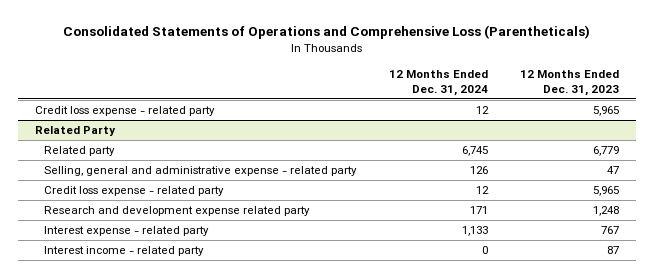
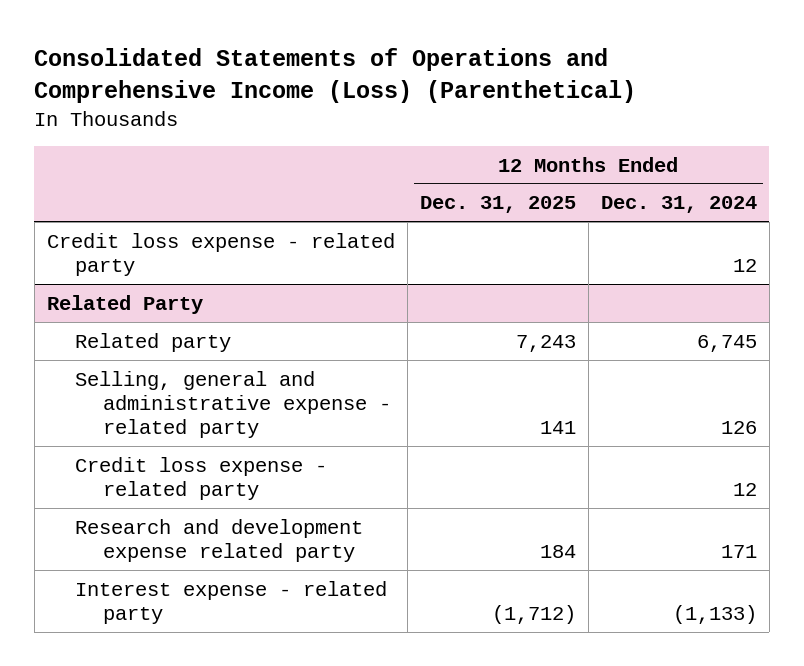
[63,25,591,40] Consolidated Statements of Operations and Comprehensive Loss (Parentheticals) -> [34,48,637,103] Consolidated Statements of Operations and Comprehensive Income (Loss) (Parenthetical)
[520,69,620,96] 12 Months Ended Dec. 31, 2023 -> none
none -> [419,196,576,214] Dec. 31, 2025
[43,246,204,257] Interest income - related party -> none
[461,226,488,237] 1,133 -> [672,604,757,624] (1,133)

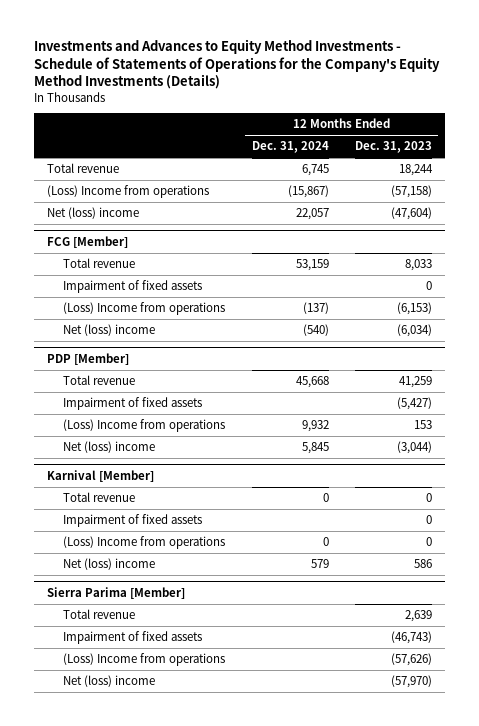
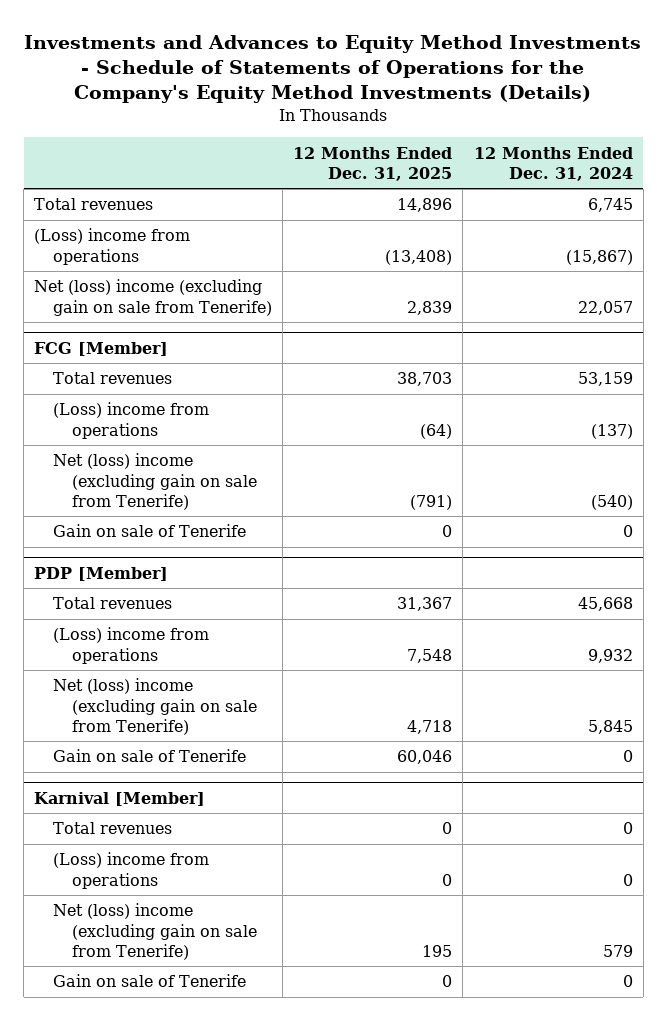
[354,141,432,154] Dec. 31, 2023 -> none
none -> [293,146,453,181] 12 Months Ended Dec. 31, 2025
[46,163,119,174] Total revenue -> [34,198,154,211] Total revenues
[46,185,209,199] (Loss) Income from operations -> [34,228,191,265] (Loss) income from operations
[46,207,139,220] Net (loss) income -> [34,279,272,316] Net (loss) income (excluding gain on sale from Tenerife)
[63,280,203,294] Impairment of fixed assets -> none
[63,258,136,269] Total revenue -> [52,372,172,385] Total revenues
[63,302,226,316] (Loss) Income from operations -> [52,402,209,439] (Loss) income from operations
[63,324,156,337] Net (loss) income -> [52,453,257,510] Net (loss) income (excluding gain on sale from Tenerife)
none -> [52,524,246,538] Gain on sale of Tenerife
[63,397,203,411] Impairment of fixed assets -> none
[63,375,136,386] Total revenue -> [52,597,172,610] Total revenues
[63,419,226,433] (Loss) Income from operations -> [52,627,209,664] (Loss) income from operations
[63,441,156,454] Net (loss) income -> [52,678,257,735] Net (loss) income (excluding gain on sale from Tenerife)
none -> [52,749,246,763] Gain on sale of Tenerife
[63,514,203,528] Impairment of fixed assets -> none
[46,586,185,599] Sierra Parima [Member] -> none
[63,609,136,620] Total revenue -> none
[63,631,203,645] Impairment of fixed assets -> none
[63,653,226,667] (Loss) Income from operations -> none
[63,675,156,688] Net (loss) income -> none
[63,492,136,503] Total revenue -> [52,822,172,835] Total revenues
[63,536,226,550] (Loss) Income from operations -> [52,852,209,889] (Loss) income from operations
[63,558,156,571] Net (loss) income -> [52,903,257,960] Net (loss) income (excluding gain on sale from Tenerife)
none -> [52,974,246,988] Gain on sale of Tenerife

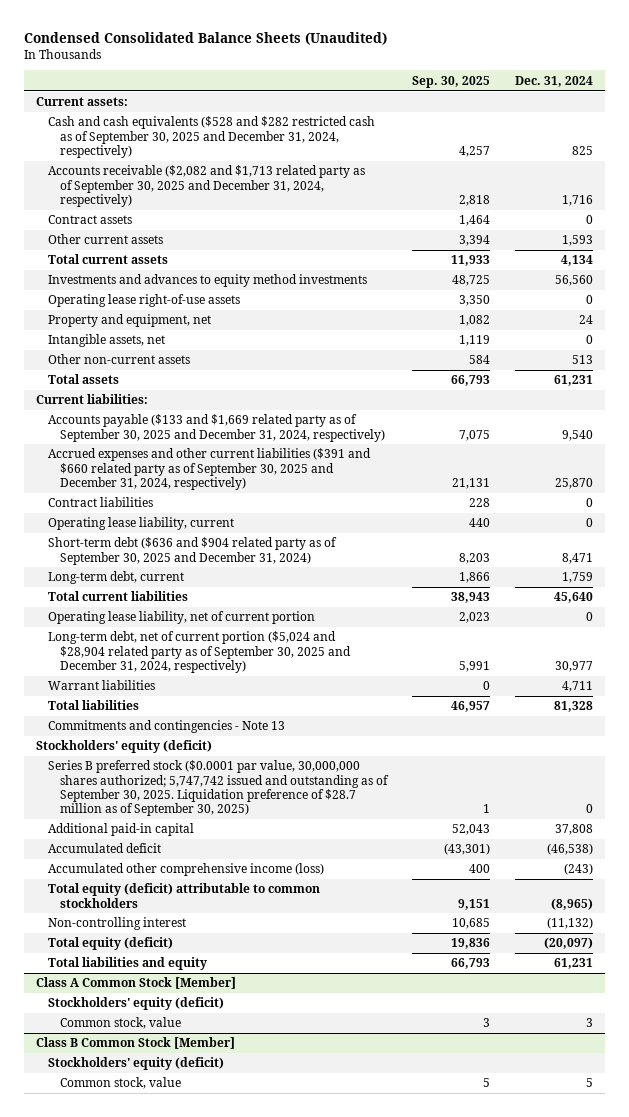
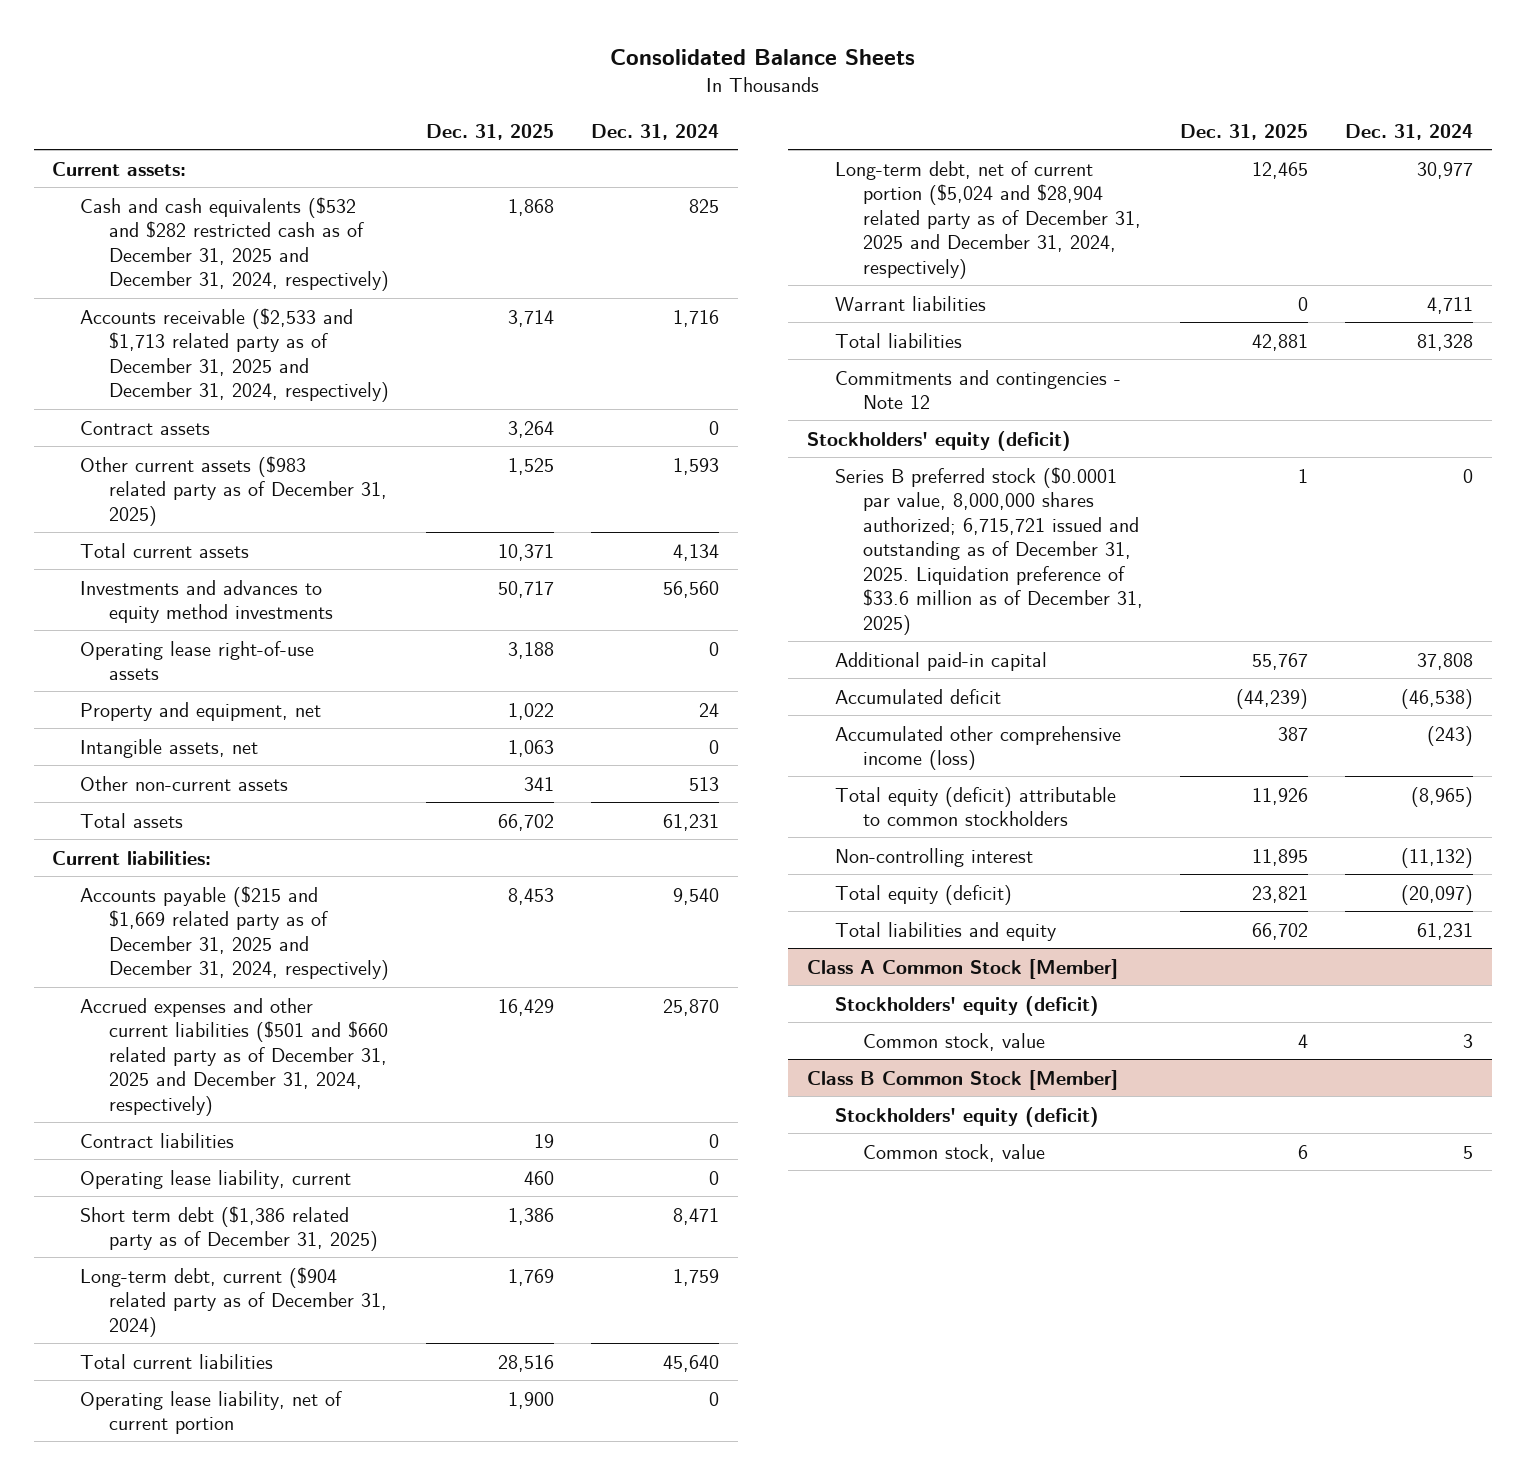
[24,31,388,45] Condensed Consolidated Balance Sheets (Unaudited) -> [609,49,915,66] Consolidated Balance Sheets
[412,75,491,88] Sep. 30, 2025 -> none
none -> [425,124,554,141] Dec. 31, 2025
[48,116,376,158] Cash and cash equivalents ($528 and $282 restricted cash as of September 30, 2025 and December 31, 2024, respectively) -> [80,196,389,292] Cash and cash equivalents ($532 and $282 restricted cash as of December 31, 2025 and December 31, 2024, respectively)
[48,165,366,207] Accounts receivable ($2,082 and $1,713 related party as of September 30, 2025 and December 31, 2024, respectively) -> [80,307,389,403] Accounts receivable ($2,533 and $1,713 related party as of December 31, 2025 and December 31, 2024, respectively)
[48,234,164,245] Other current assets -> [80,455,387,526] Other current assets ($983 related party as of December 31, 2025)
[48,414,386,442] Accounts payable ($133 and $1,669 related party as of September 30, 2025 and December 31, 2024, respectively) -> [80,885,389,981] Accounts payable ($215 and $1,669 related party as of December 31, 2025 and December 31, 2024, respectively)
[48,448,372,490] Accrued expenses and other current liabilities ($391 and $660 related party as of September 30, 2025 and December 31, 2024, respectively) -> [80,997,388,1116] Accrued expenses and other current liabilities ($501 and $660 related party as of December 31, 2025 and December 31, 2024, respectively)
[48,537,338,565] Short-term debt ($636 and $904 related party as of September 30, 2025 and December 31, 2024) -> [80,1205,378,1252] Short term debt ($1,386 related party as of December 31, 2025)
[48,571,185,585] Long-term debt, current -> [80,1266,387,1337] Long-term debt, current ($904 related party as of December 31, 2024)
[48,631,352,673] Long-term debt, net of current portion ($5,024 and $28,904 related party as of September 30, 2025 and December 31, 2024, respectively) -> [834,160,1142,279] Long-term debt, net of current portion ($5,024 and $28,904 related party as of December 31, 2025 and December 31, 2024, respectively)
[48,720,286,734] Commitments and contingencies - Note 13 -> [834,369,1121,410] Commitments and contingencies - Note 12
[48,760,390,816] Series B preferred stock ($0.0001 par value, 30,000,000 shares authorized; 5,747,742 issued and outstanding as of September 30, 2025. Liquidation preference of $28.7 million as of September 30, 2025) -> [834,466,1144,635] Series B preferred stock ($0.0001 par value, 8,000,000 shares authorized; 6,715,721 issued and outstanding as of December 31, 2025. Liquidation preference of $33.6 million as of December 31, 2025)

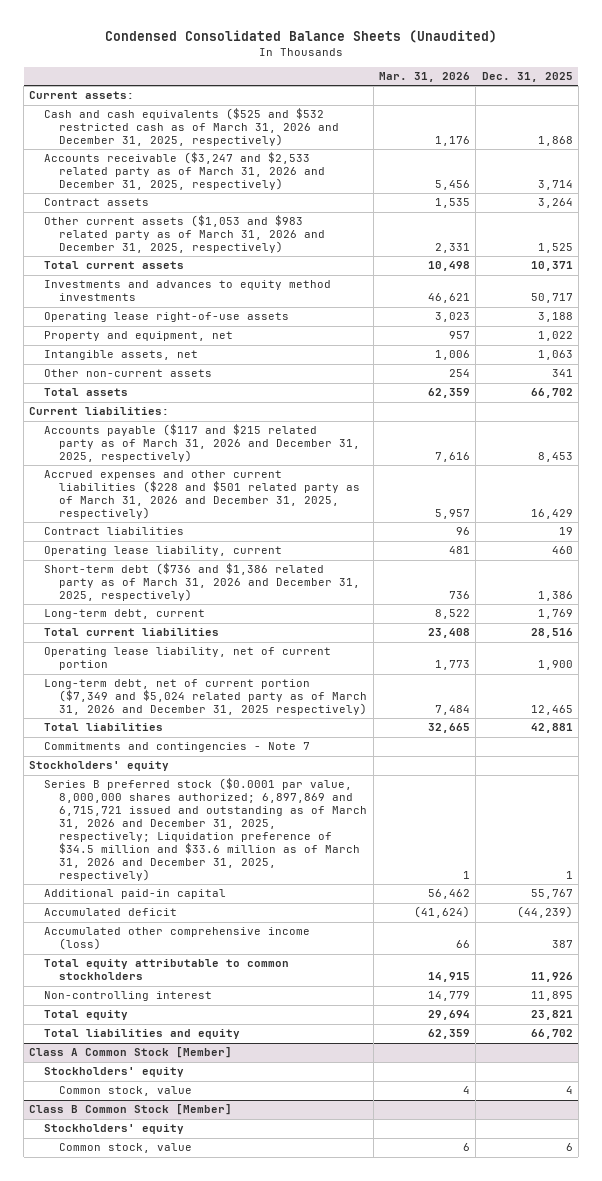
[609,49,915,66] Consolidated Balance Sheets -> [104,29,497,43] Condensed Consolidated Balance Sheets (Unaudited)
[590,124,719,141] Dec. 31, 2024 -> none
none -> [378,72,470,83] Mar. 31, 2026
[80,196,389,292] Cash and cash equivalents ($532 and $282 restricted cash as of December 31, 2025 and December 31, 2024, respectively) -> [44,108,340,147] Cash and cash equivalents ($525 and $532 restricted cash as of March 31, 2026 and December 31, 2025, respectively)
[80,307,389,403] Accounts receivable ($2,533 and $1,713 related party as of December 31, 2025 and December 31, 2024, respectively) -> [44,152,326,191] Accounts receivable ($3,247 and $2,533 related party as of March 31, 2026 and December 31, 2025, respectively)
[80,455,387,526] Other current assets ($983 related party as of December 31, 2025) -> [44,215,326,254] Other current assets ($1,053 and $983 related party as of March 31, 2026 and December 31, 2025, respectively)
[80,885,389,981] Accounts payable ($215 and $1,669 related party as of December 31, 2025 and December 31, 2024, respectively) -> [44,424,361,463] Accounts payable ($117 and $215 related party as of March 31, 2026 and December 31, 2025, respectively)
[80,997,388,1116] Accrued expenses and other current liabilities ($501 and $660 related party as of December 31, 2025 and December 31, 2024, respectively) -> [44,470,361,520] Accrued expenses and other current liabilities ($228 and $501 related party as of March 31, 2026 and December 31, 2025, respectively)
[80,1205,378,1252] Short term debt ($1,386 related party as of December 31, 2025) -> [44,563,361,602] Short-term debt ($736 and $1,386 related party as of March 31, 2026 and December 31, 2025, respectively)
[80,1266,387,1337] Long-term debt, current ($904 related party as of December 31, 2024) -> [44,609,206,620] Long-term debt, current
[834,295,986,311] Warrant liabilities -> none
[834,160,1142,279] Long-term debt, net of current portion ($5,024 and $28,904 related party as of December 31, 2025 and December 31, 2024, respectively) -> [44,679,368,716] Long-term debt, net of current portion ($7,349 and $5,024 related party as of March 31, 2026 and December 31, 2025 respectively)
[834,369,1121,410] Commitments and contingencies - Note 12 -> [44,742,311,753] Commitments and contingencies - Note 7
[806,430,1071,451] Stockholders' equity (deficit) -> [29,761,170,772] Stockholders' equity
[834,466,1144,635] Series B preferred stock ($0.0001 par value, 8,000,000 shares authorized; 6,715,721 issued and outstanding as of December 31, 2025. Liquidation preference of $33.6 million as of December 31, 2025) -> [44,778,368,881] Series B preferred stock ($0.0001 par value, 8,000,000 shares authorized; 6,897,869 and 6,715,721 issued and outstanding as of March 31, 2026 and December 31, 2025, respectively; Liquidation preference of $34.5 million and $33.6 million as of March 31, 2026 and December 31, 2025, respectively)
[834,786,1116,827] Total equity (deficit) attributable to common stockholders -> [44,959,290,981] Total equity attributable to common stockholders
[834,884,1012,905] Total equity (deficit) -> [44,1010,129,1021] Total equity
[834,995,1099,1016] Stockholders' equity (deficit) -> [44,1067,185,1078] Stockholders' equity
[834,1106,1099,1127] Stockholders' equity (deficit) -> [44,1124,185,1135] Stockholders' equity

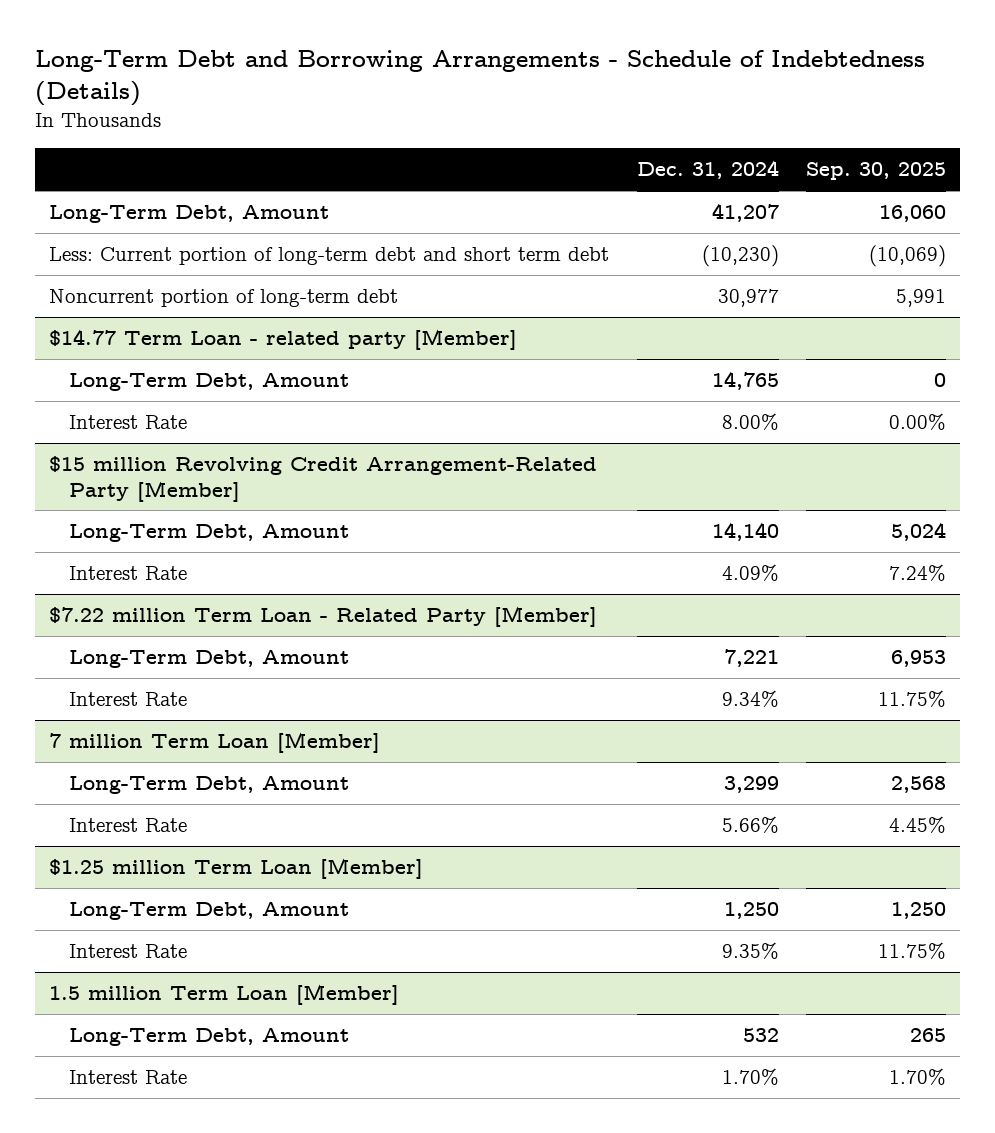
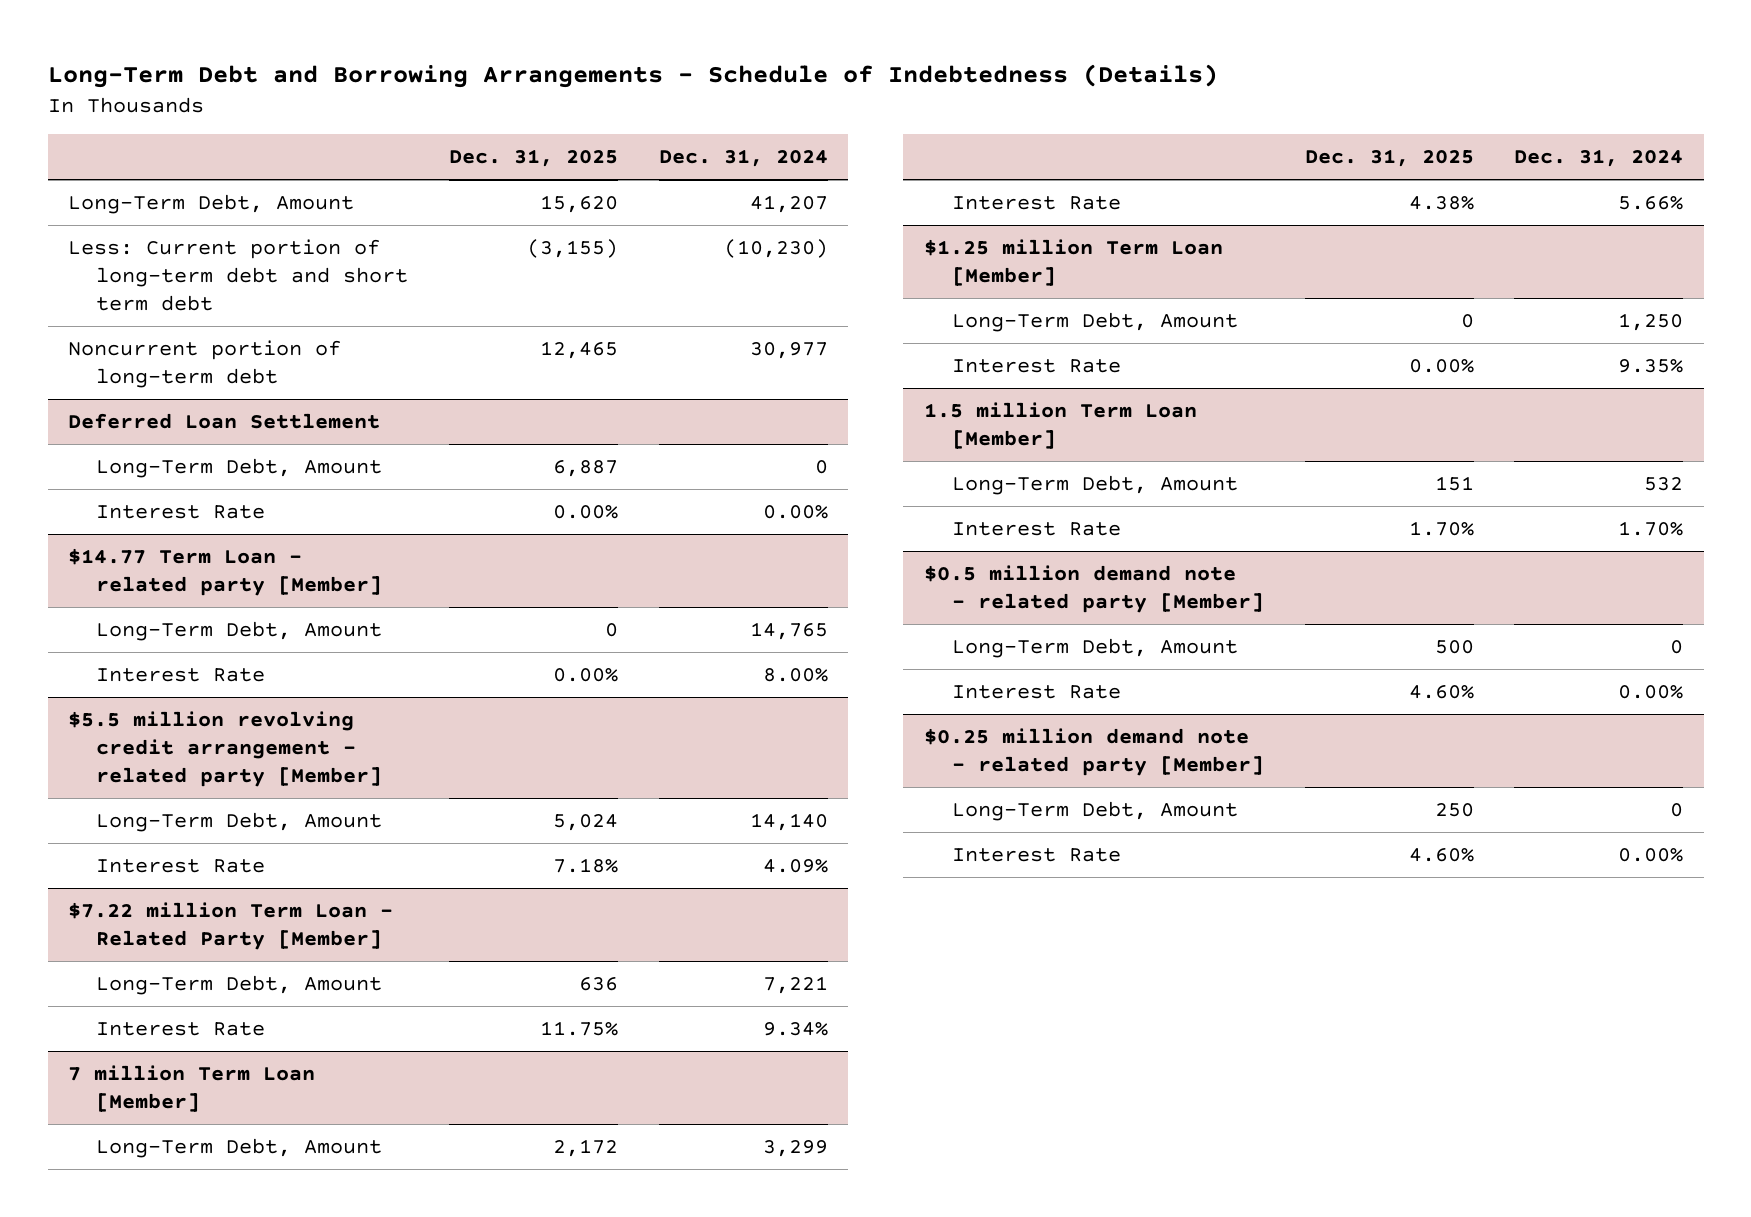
[806,162,947,181] Sep. 30, 2025 -> none
none -> [449,149,619,168] Dec. 31, 2025
none -> [68,413,381,430] Deferred Loan Settlement
none -> [96,458,383,479] Long-Term Debt, Amount
none -> [96,505,266,520] Interest Rate
[48,456,597,502] $15 million Revolving Credit Arrangement-Related Party [Member] -> [68,711,383,787] $5.5 million revolving credit arrangement - related party [Member]
none -> [923,565,1264,613] $0.5 million demand note - related party [Member]
none -> [951,638,1238,659] Long-Term Debt, Amount
none -> [951,685,1121,700] Interest Rate
none -> [923,728,1264,776] $0.25 million demand note - related party [Member]
none -> [951,801,1238,822] Long-Term Debt, Amount
none -> [951,848,1121,863] Interest Rate

